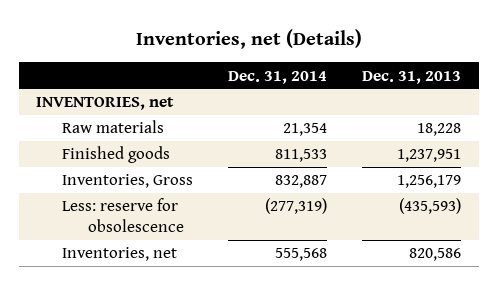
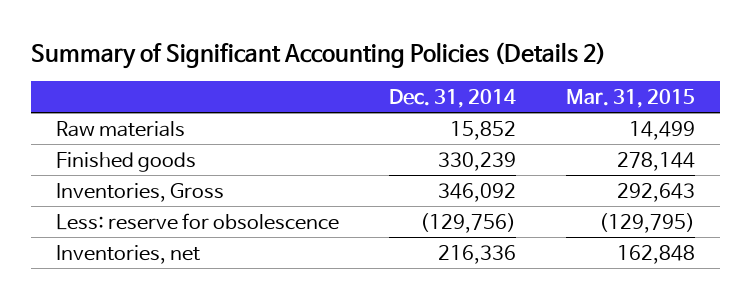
[135,29,362,50] Inventories, net (Details) -> [30,42,606,70] Summary of Significant Accounting Policies (Details 2)
[362,70,462,84] Dec. 31, 2013 -> none
none -> [566,88,696,108] Mar. 31, 2015
[36,97,175,111] INVENTORIES, net -> none
[283,123,328,137] 21,354 -> [449,120,516,140] 15,852
[275,149,328,163] 811,533 -> [437,151,516,171] 330,239
[275,175,328,189] 832,887 -> [437,182,516,202] 346,092
[265,198,328,215] (277,319) -> [419,212,516,233] (129,756)
[275,248,328,262] 555,568 -> [437,244,516,264] 216,336

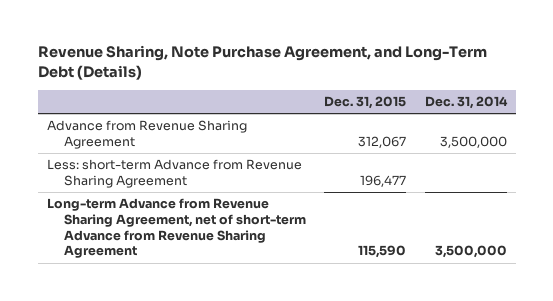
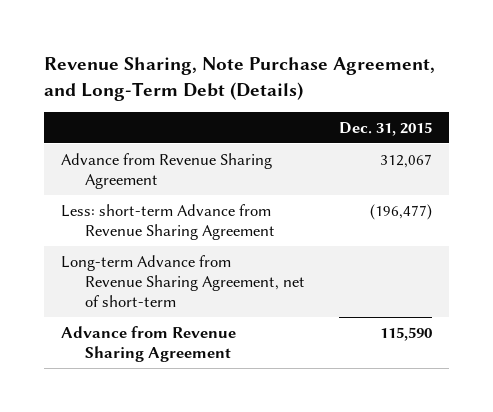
[424,96,508,110] Dec. 31, 2014 -> none
[360,175,407,188] 196,477 -> [370,203,433,220] (196,477)
none -> [60,254,306,308] Long-term Advance from Revenue Sharing Agreement, net of short-term
[46,198,307,259] Long-term Advance from Revenue Sharing Agreement, net of short-term Advance from Revenue Sharing Agreement -> [60,325,236,363] Advance from Revenue Sharing Agreement

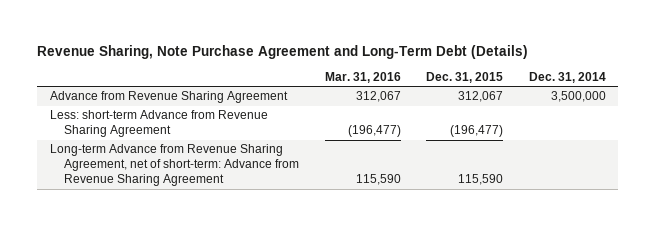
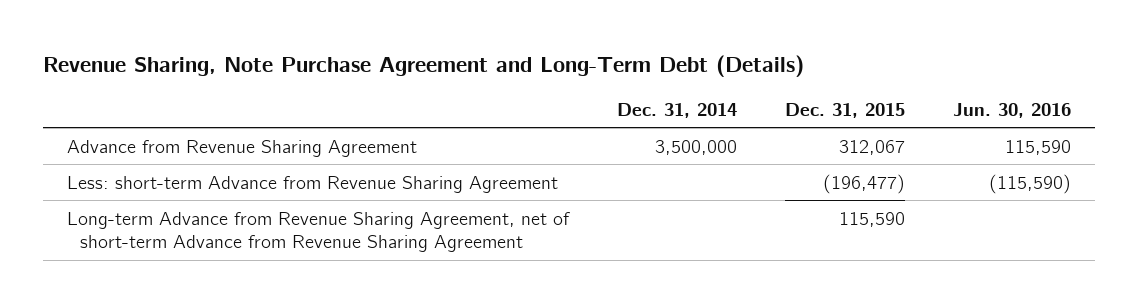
[324,71,401,83] Mar. 31, 2016 -> none
none -> [952,102,1071,118] Jun. 30, 2016
[50,144,300,187] Long-term Advance from Revenue Sharing Agreement, net of short-term: Advance from Revenue Sharing Agreement -> [66,211,570,253] Long-term Advance from Revenue Sharing Agreement, net of short-term Advance from Revenue Sharing Agreement

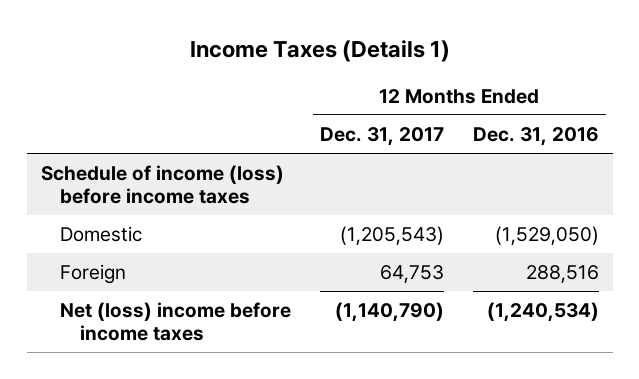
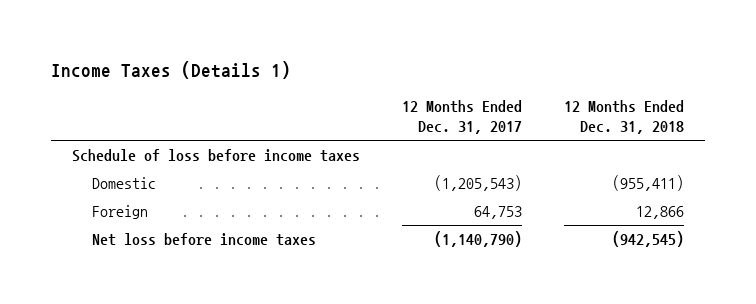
[472,126,599,146] Dec. 31, 2016 -> none
none -> [563,100,684,135] 12 Months Ended Dec. 31, 2018
[40,165,284,204] Schedule of income (loss) before income taxes -> [71,149,360,163] Schedule of loss before income taxes
[60,302,292,341] Net (loss) income before income taxes -> [92,233,317,247] Net loss before income taxes

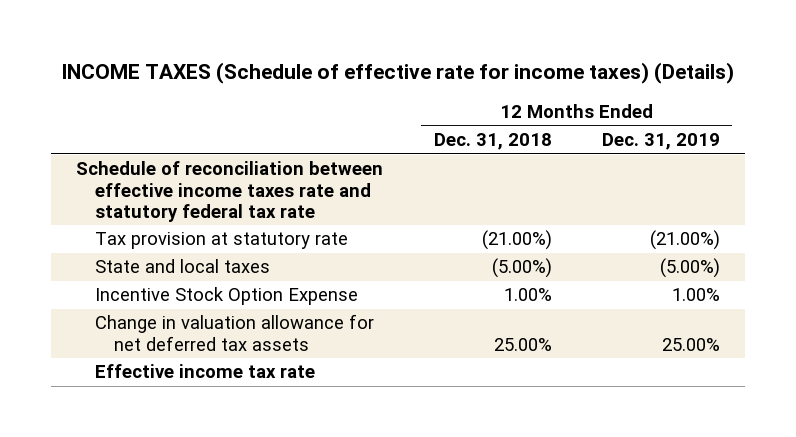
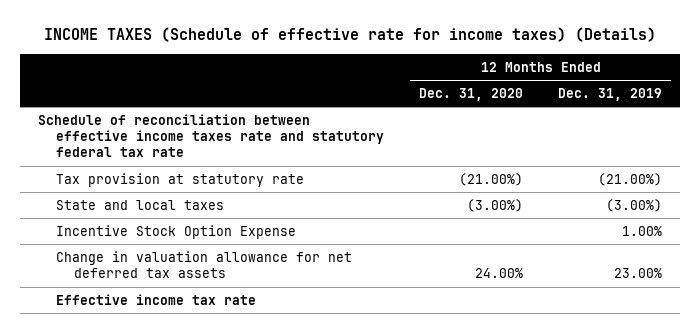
[433,133,552,151] Dec. 31, 2018 -> none
none -> [419,88,524,102] Dec. 31, 2020
[659,258,720,279] (5.00%) -> [606,198,663,212] (3.00%)
[661,337,720,351] 25.00% -> [614,268,663,279] 23.00%

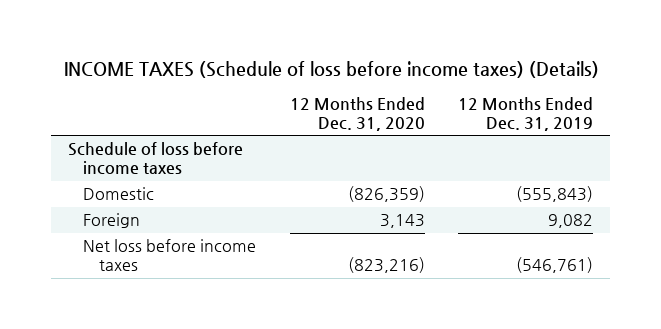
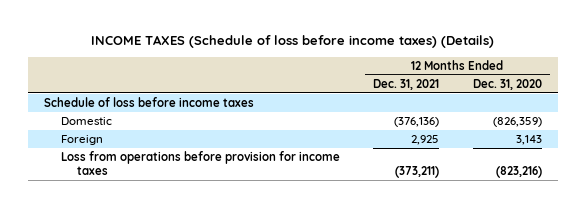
[458,96,594,131] 12 Months Ended Dec. 31, 2019 -> none
none -> [373,78,440,90] Dec. 31, 2021
[83,239,257,272] Net loss before income taxes -> [60,151,340,175] Loss from operations before provision for income taxes

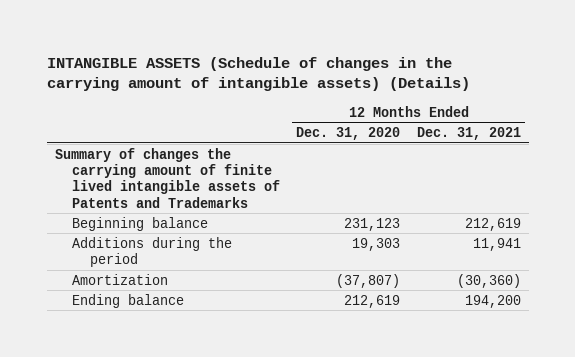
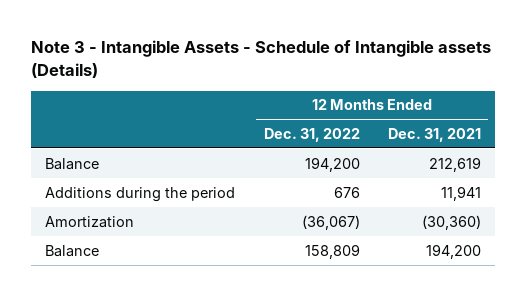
[46,56,470,92] INTANGIBLE ASSETS (Schedule of changes in the carrying amount of intangible assets) (Details) -> [30,40,491,78] Note 3 - Intangible Assets - Schedule of Intangible assets (Details)
[296,126,401,140] Dec. 31, 2020 -> none
none -> [263,127,360,142] Dec. 31, 2022
[54,147,281,208] Summary of changes the carrying amount of finite lived intangible assets of Patents and Trademarks -> none
[72,216,209,231] Beginning balance -> [45,157,100,170] Balance
[72,293,185,308] Ending balance -> [45,244,100,257] Balance

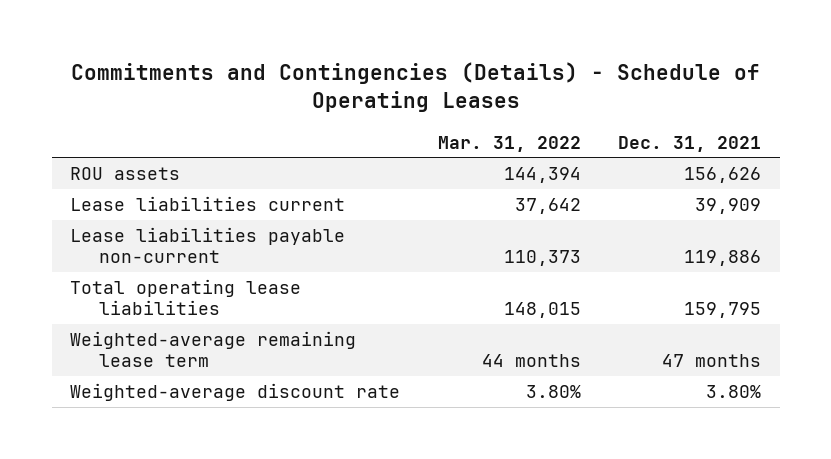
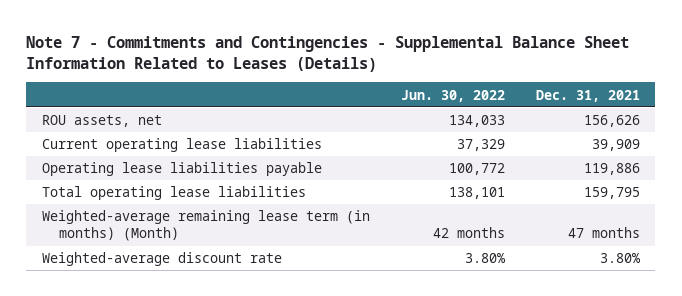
[70,61,760,113] Commitments and Contingencies (Details) - Schedule of Operating Leases -> [26,35,630,72] Note 7 - Commitments and Contingencies - Supplemental Balance Sheet Information Related to Leases (Details)
[437,135,581,152] Mar. 31, 2022 -> none
none -> [400,89,505,102] Jun. 30, 2022
[70,167,181,181] ROU assets -> [41,115,162,128] ROU assets, net
[70,196,346,212] Lease liabilities current -> [41,138,322,153] Current operating lease liabilities
[70,227,346,264] Lease liabilities payable non-current -> [41,162,322,177] Operating lease liabilities payable
[70,331,357,368] Weighted-average remaining lease term -> [41,210,370,242] Weighted-average remaining lease term (in months) (Month)

